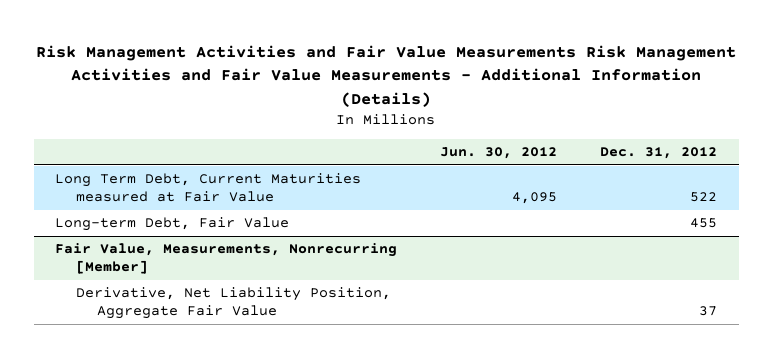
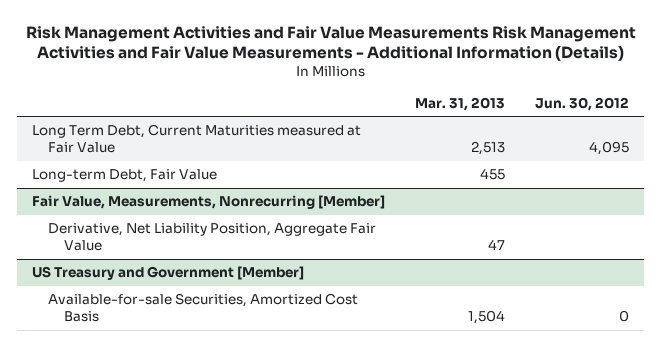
[600,147,718,160] Dec. 31, 2012 -> none
none -> [415,96,506,111] Mar. 31, 2013
none -> [32,266,305,281] US Treasury and Government [Member]
none -> [47,293,358,323] Available-for-sale Securities, Amortized Cost Basis

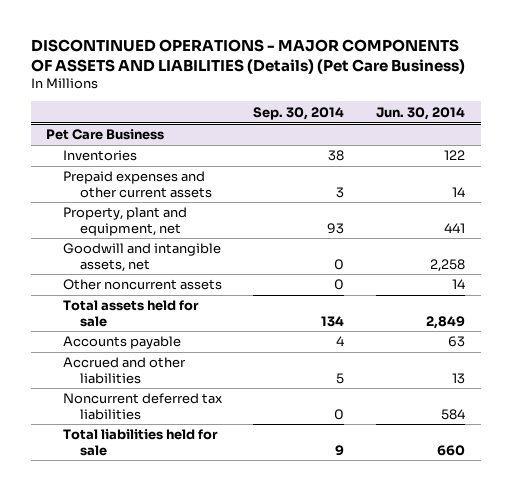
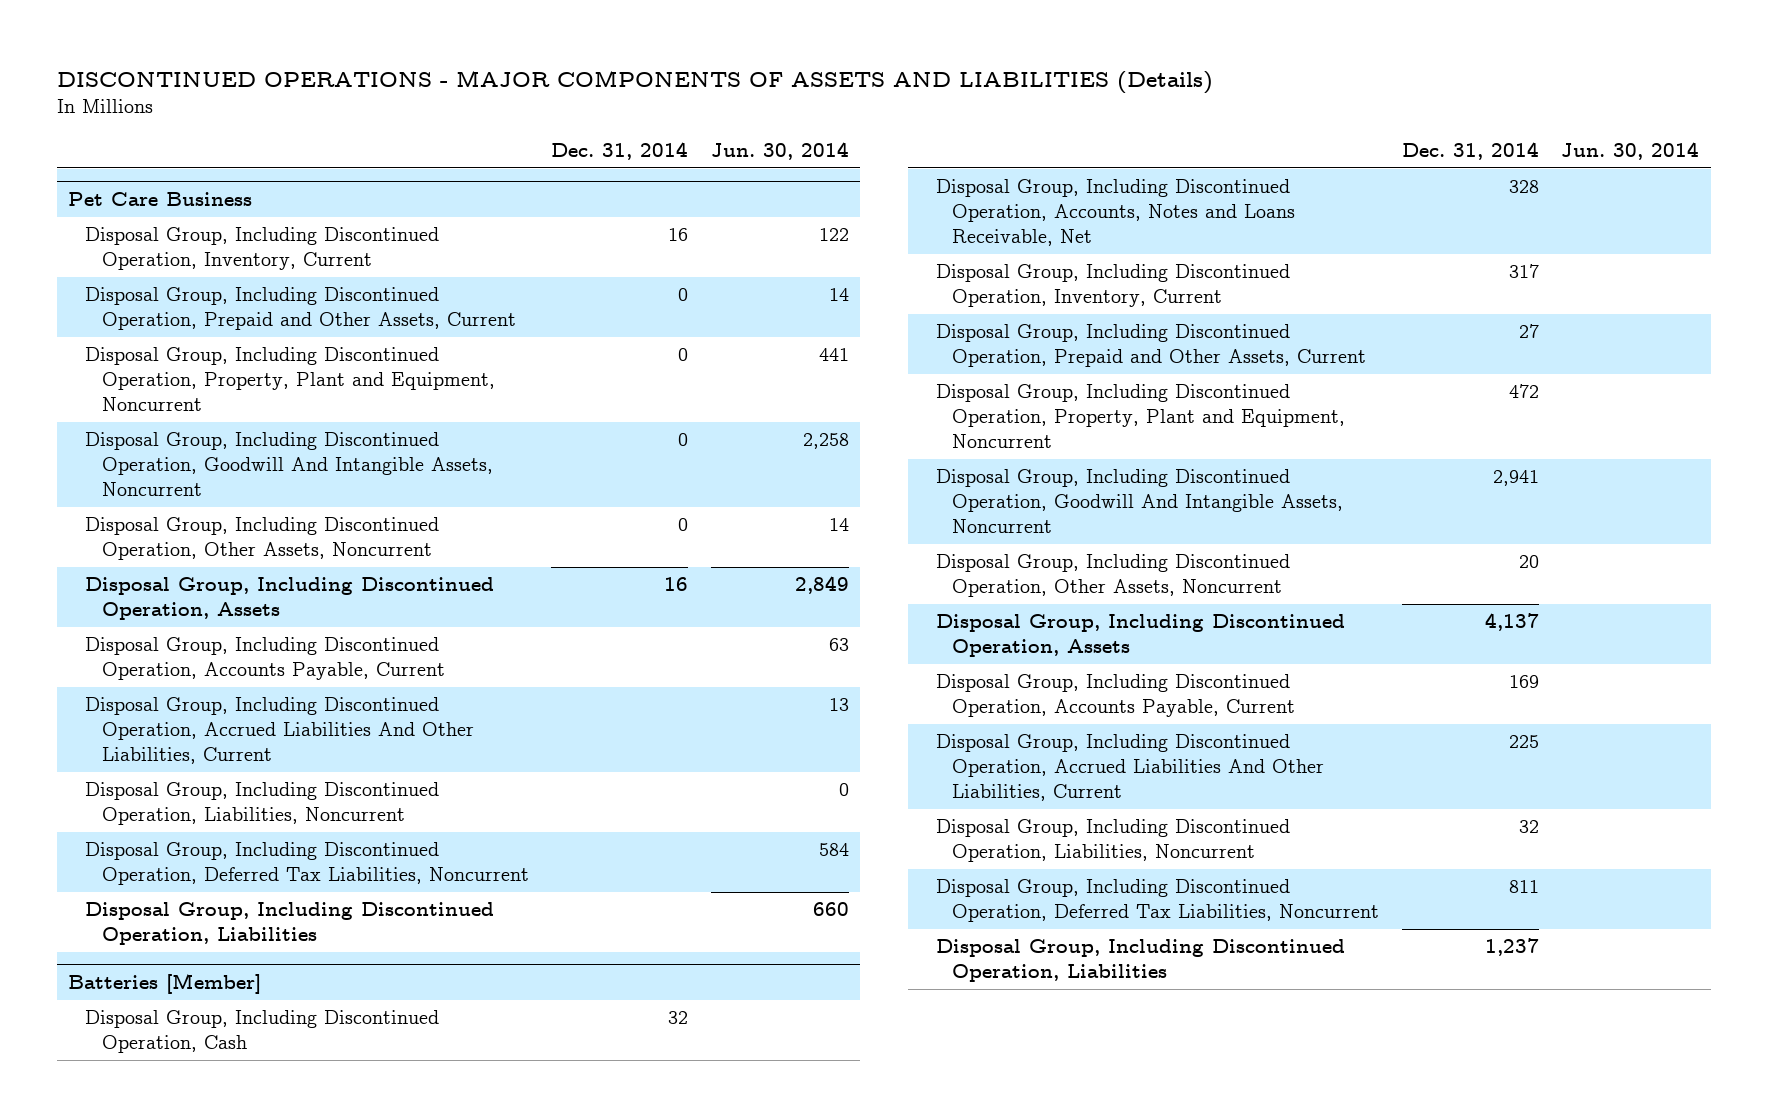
[30,38,465,74] DISCONTINUED OPERATIONS - MAJOR COMPONENTS OF ASSETS AND LIABILITIES (Details) (Pet Care Business) -> [57,70,1214,95] DISCONTINUED OPERATIONS - MAJOR COMPONENTS OF ASSETS AND LIABILITIES (Details)
[253,106,345,120] Sep. 30, 2014 -> none
none -> [551,141,689,160] Dec. 31, 2014
[62,150,137,162] Inventories -> [84,227,439,271] Disposal Group, Including Discontinued Operation, Inventory, Current
[62,171,212,198] Prepaid expenses and other current assets -> [84,287,516,331] Disposal Group, Including Discontinued Operation, Prepaid and Other Assets, Current
[62,207,187,236] Property, plant and equipment, net -> [84,347,495,412] Disposal Group, Including Discontinued Operation, Property, Plant and Equipment, Noncurrent
[62,243,221,272] Goodwill and intangible assets, net -> [84,432,493,497] Disposal Group, Including Discontinued Operation, Goodwill And Intangible Assets, Noncurrent
[62,279,222,291] Other noncurrent assets -> [84,517,439,561] Disposal Group, Including Discontinued Operation, Other Assets, Noncurrent
[62,300,199,327] Total assets held for sale -> [84,577,494,621] Disposal Group, Including Discontinued Operation, Assets
[62,336,181,350] Accounts payable -> [84,637,445,681] Disposal Group, Including Discontinued Operation, Accounts Payable, Current
[62,357,186,384] Accrued and other liabilities -> [84,697,474,765] Disposal Group, Including Discontinued Operation, Accrued Liabilities And Other Liabilities, Current
none -> [84,782,439,826] Disposal Group, Including Discontinued Operation, Liabilities, Noncurrent
[62,393,223,420] Noncurrent deferred tax liabilities -> [84,842,529,886] Disposal Group, Including Discontinued Operation, Deferred Tax Liabilities, Noncurrent
[62,429,218,456] Total liabilities held for sale -> [84,902,494,946] Disposal Group, Including Discontinued Operation, Liabilities
none -> [68,972,262,994] Batteries [Member]
none -> [84,1010,439,1054] Disposal Group, Including Discontinued Operation, Cash
none -> [935,179,1296,247] Disposal Group, Including Discontinued Operation, Accounts, Notes and Loans Receivable, Net
none -> [935,264,1290,308] Disposal Group, Including Discontinued Operation, Inventory, Current
none -> [935,324,1367,368] Disposal Group, Including Discontinued Operation, Prepaid and Other Assets, Current
none -> [935,384,1346,449] Disposal Group, Including Discontinued Operation, Property, Plant and Equipment, Noncurrent
none -> [935,469,1344,534] Disposal Group, Including Discontinued Operation, Goodwill And Intangible Assets, Noncurrent
none -> [935,554,1290,598] Disposal Group, Including Discontinued Operation, Other Assets, Noncurrent
none -> [935,614,1345,658] Disposal Group, Including Discontinued Operation, Assets
none -> [935,674,1296,718] Disposal Group, Including Discontinued Operation, Accounts Payable, Current
none -> [935,734,1325,802] Disposal Group, Including Discontinued Operation, Accrued Liabilities And Other Liabilities, Current
none -> [935,819,1290,863] Disposal Group, Including Discontinued Operation, Liabilities, Noncurrent
none -> [935,879,1380,923] Disposal Group, Including Discontinued Operation, Deferred Tax Liabilities, Noncurrent
none -> [935,939,1345,983] Disposal Group, Including Discontinued Operation, Liabilities

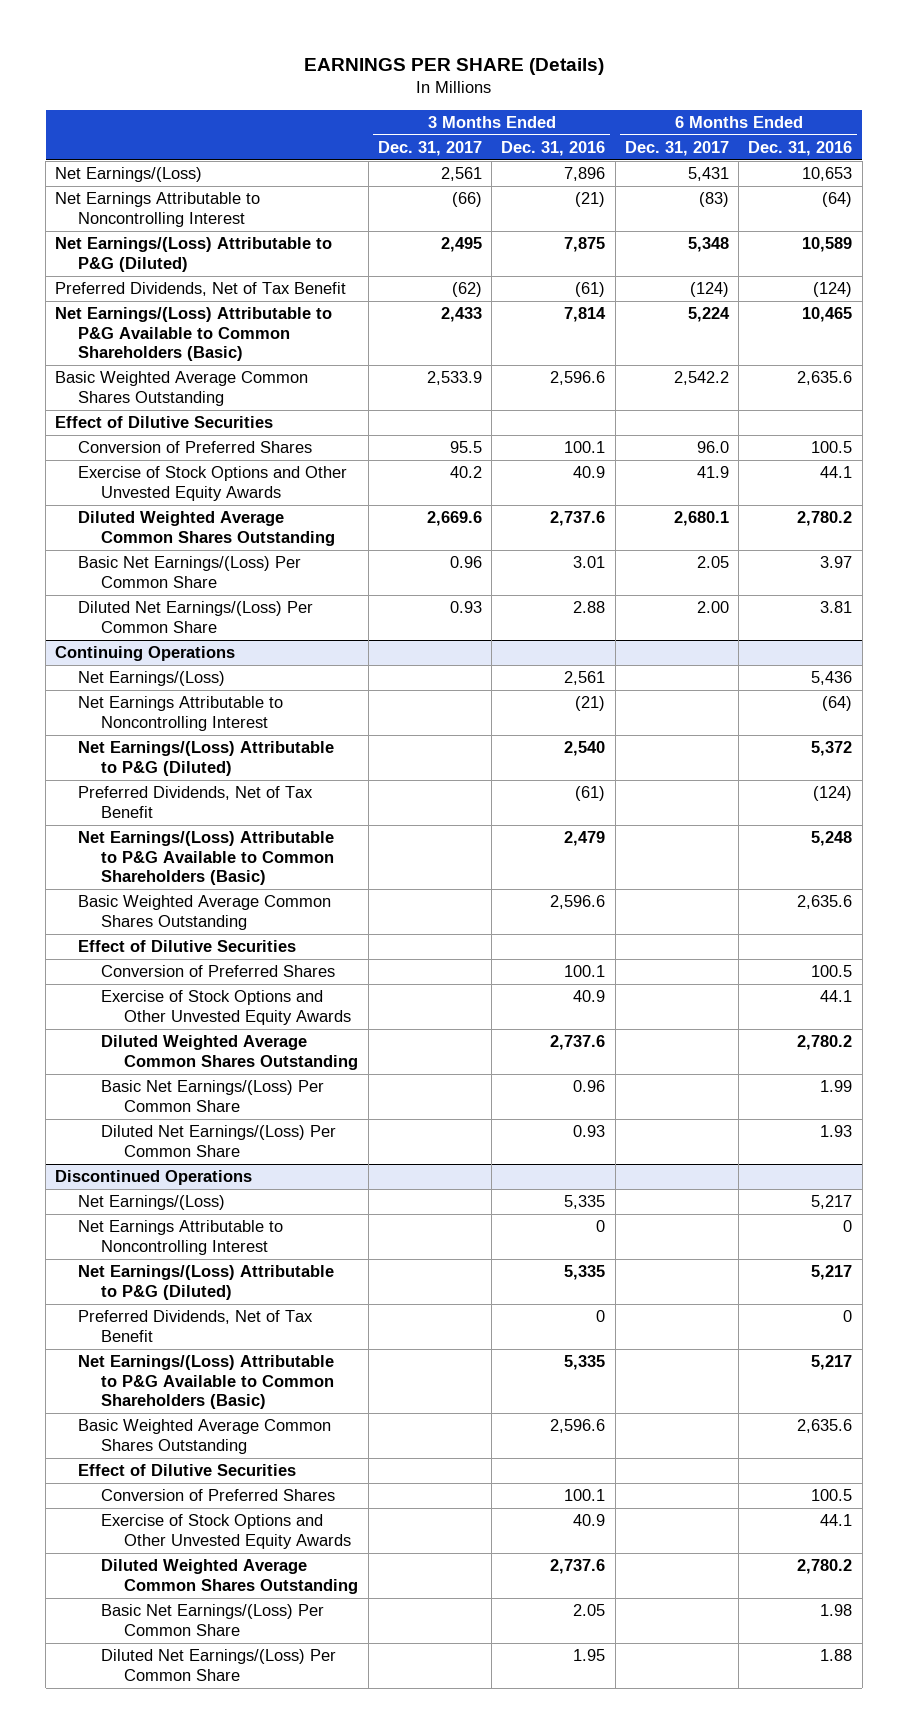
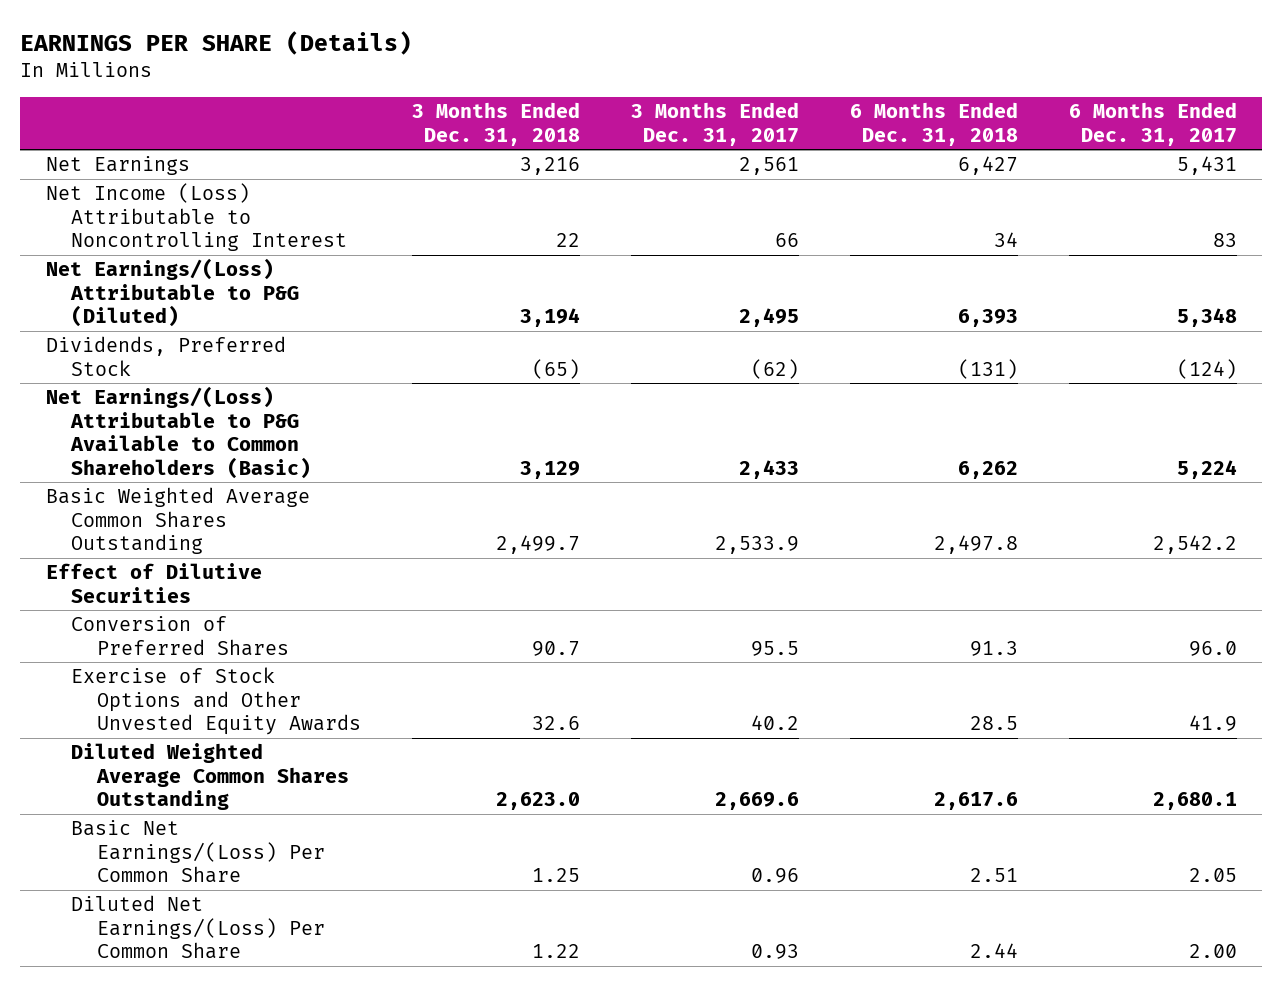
[501,140,606,156] Dec. 31, 2016 -> none
[748,140,853,156] Dec. 31, 2016 -> none
none -> [411,102,580,146] 3 Months Ended Dec. 31, 2018
none -> [849,102,1018,146] 6 Months Ended Dec. 31, 2018
[55,167,203,183] Net Earnings/(Loss) -> [45,156,190,176] Net Earnings
[55,192,261,227] Net Earnings Attributable to Noncontrolling Interest -> [45,183,348,252] Net Income (Loss) Attributable to Noncontrolling Interest
[451,192,482,208] (66) -> [774,233,799,248] 66
[698,192,729,208] (83) -> [1212,233,1237,248] 83
[55,282,347,297] Preferred Dividends, Net of Tax Benefit -> [45,336,286,376] Dividends, Preferred Stock
[55,646,236,662] Continuing Operations -> none
[78,671,226,687] Net Earnings/(Loss) -> none
[78,696,284,731] Net Earnings Attributable to Noncontrolling Interest -> none
[78,741,335,776] Net Earnings/(Loss) Attributable to P&G (Diluted) -> none
[78,786,314,818] Preferred Dividends, Net of Tax Benefit -> none
[78,831,335,886] Net Earnings/(Loss) Attributable to P&G Available to Common Shareholders (Basic) -> none
[78,895,332,930] Basic Weighted Average Common Shares Outstanding -> none
[78,940,297,953] Effect of Dilutive Securities -> none
[101,965,336,978] Conversion of Preferred Shares -> none
[101,990,352,1025] Exercise of Stock Options and Other Unvested Equity Awards -> none
[101,1035,359,1070] Diluted Weighted Average Common Shares Outstanding -> none
[101,1080,325,1112] Basic Net Earnings/(Loss) Per Common Share -> none
[101,1125,337,1157] Diluted Net Earnings/(Loss) Per Common Share -> none
[55,1170,253,1186] Discontinued Operations -> none
[78,1195,226,1211] Net Earnings/(Loss) -> none
[78,1220,284,1255] Net Earnings Attributable to Noncontrolling Interest -> none
[78,1265,335,1300] Net Earnings/(Loss) Attributable to P&G (Diluted) -> none
[78,1310,314,1342] Preferred Dividends, Net of Tax Benefit -> none
[78,1355,335,1410] Net Earnings/(Loss) Attributable to P&G Available to Common Shareholders (Basic) -> none
[78,1419,332,1454] Basic Weighted Average Common Shares Outstanding -> none
[78,1464,297,1477] Effect of Dilutive Securities -> none
[101,1489,336,1502] Conversion of Preferred Shares -> none
[101,1514,352,1549] Exercise of Stock Options and Other Unvested Equity Awards -> none
[101,1559,359,1594] Diluted Weighted Average Common Shares Outstanding -> none
[101,1604,325,1636] Basic Net Earnings/(Loss) Per Common Share -> none
[101,1649,337,1681] Diluted Net Earnings/(Loss) Per Common Share -> none

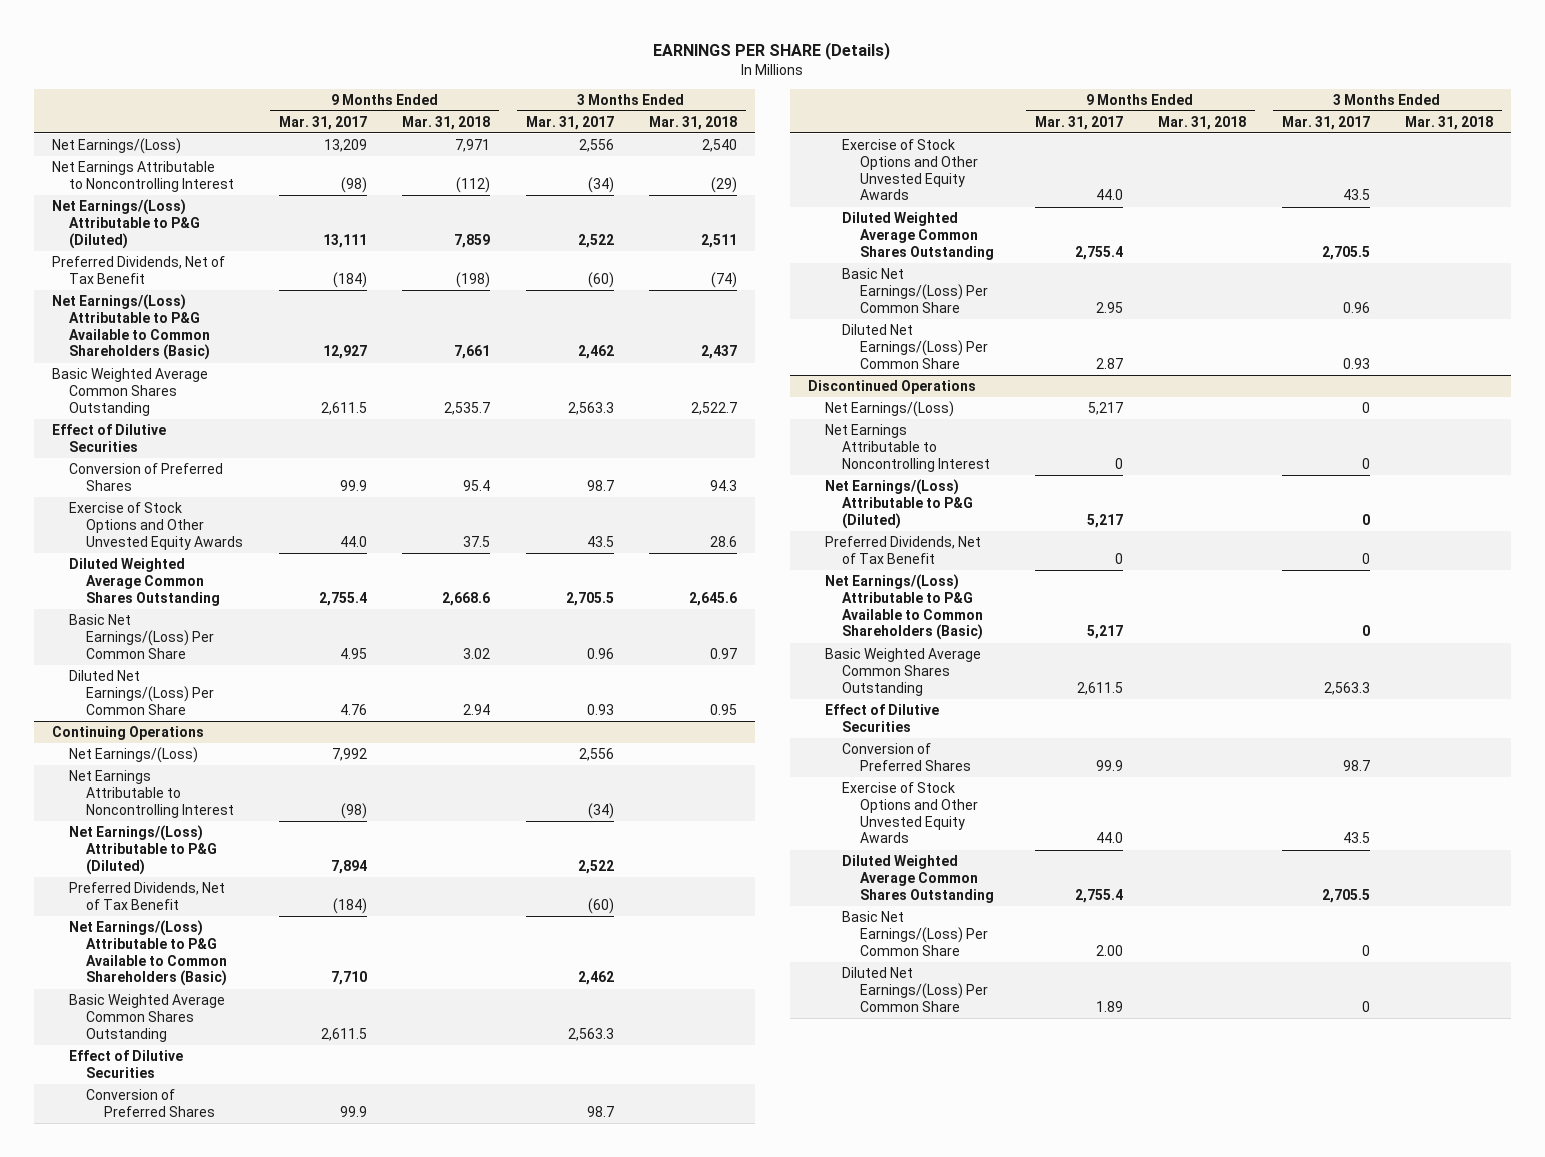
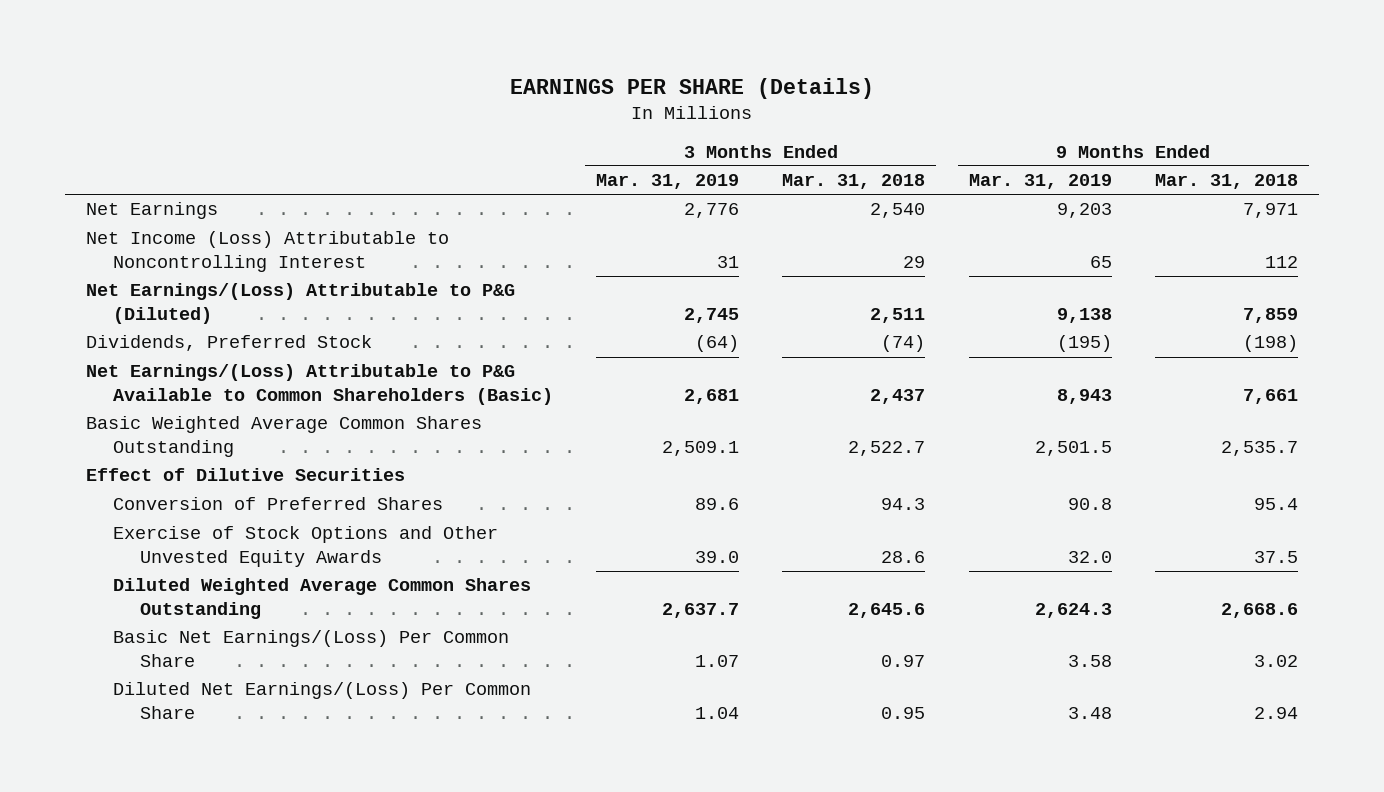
[278,115,367,130] Mar. 31, 2017 -> none
[525,115,614,130] Mar. 31, 2017 -> none
none -> [596,174,740,190] Mar. 31, 2019
none -> [968,174,1112,190] Mar. 31, 2019
[51,138,181,155] Net Earnings/(Loss) -> [86,202,219,220] Net Earnings
[51,161,235,192] Net Earnings Attributable to Noncontrolling Interest -> [86,231,450,272] Net Income (Loss) Attributable to Noncontrolling Interest
[456,176,491,193] (112) -> [1264,255,1298,268] 112
[711,176,738,193] (29) -> [903,255,926,268] 29
[51,256,225,284] Preferred Dividends, Net of Tax Benefit -> [86,335,373,352] Dividends, Preferred Stock
[51,726,204,741] Continuing Operations -> none
[69,747,199,764] Net Earnings/(Loss) -> none
[69,770,235,818] Net Earnings Attributable to Noncontrolling Interest -> none
[69,825,218,875] Net Earnings/(Loss) Attributable to P&G (Diluted) -> none
[69,882,226,910] Preferred Dividends, Net of Tax Benefit -> none
[69,920,228,987] Net Earnings/(Loss) Attributable to P&G Available to Common Shareholders (Basic) -> none
[69,994,226,1042] Basic Weighted Average Common Shares Outstanding -> none
[69,1050,184,1078] Effect of Dilutive Securities -> none
[86,1089,215,1117] Conversion of Preferred Shares -> none
[842,139,978,201] Exercise of Stock Options and Other Unvested Equity Awards -> none
[842,212,994,260] Diluted Weighted Average Common Shares Outstanding -> none
[842,268,988,313] Basic Net Earnings/(Loss) Per Common Share -> none
[842,324,988,369] Diluted Net Earnings/(Loss) Per Common Share -> none
[807,380,976,395] Discontinued Operations -> none
[824,401,954,418] Net Earnings/(Loss) -> none
[824,424,991,472] Net Earnings Attributable to Noncontrolling Interest -> none
[824,479,974,529] Net Earnings/(Loss) Attributable to P&G (Diluted) -> none
[824,536,981,564] Preferred Dividends, Net of Tax Benefit -> none
[824,574,984,641] Net Earnings/(Loss) Attributable to P&G Available to Common Shareholders (Basic) -> none
[824,648,981,696] Basic Weighted Average Common Shares Outstanding -> none
[824,704,939,732] Effect of Dilutive Securities -> none
[842,743,971,771] Conversion of Preferred Shares -> none
[842,782,978,844] Exercise of Stock Options and Other Unvested Equity Awards -> none
[842,855,994,903] Diluted Weighted Average Common Shares Outstanding -> none
[842,911,988,956] Basic Net Earnings/(Loss) Per Common Share -> none
[842,967,988,1012] Diluted Net Earnings/(Loss) Per Common Share -> none

